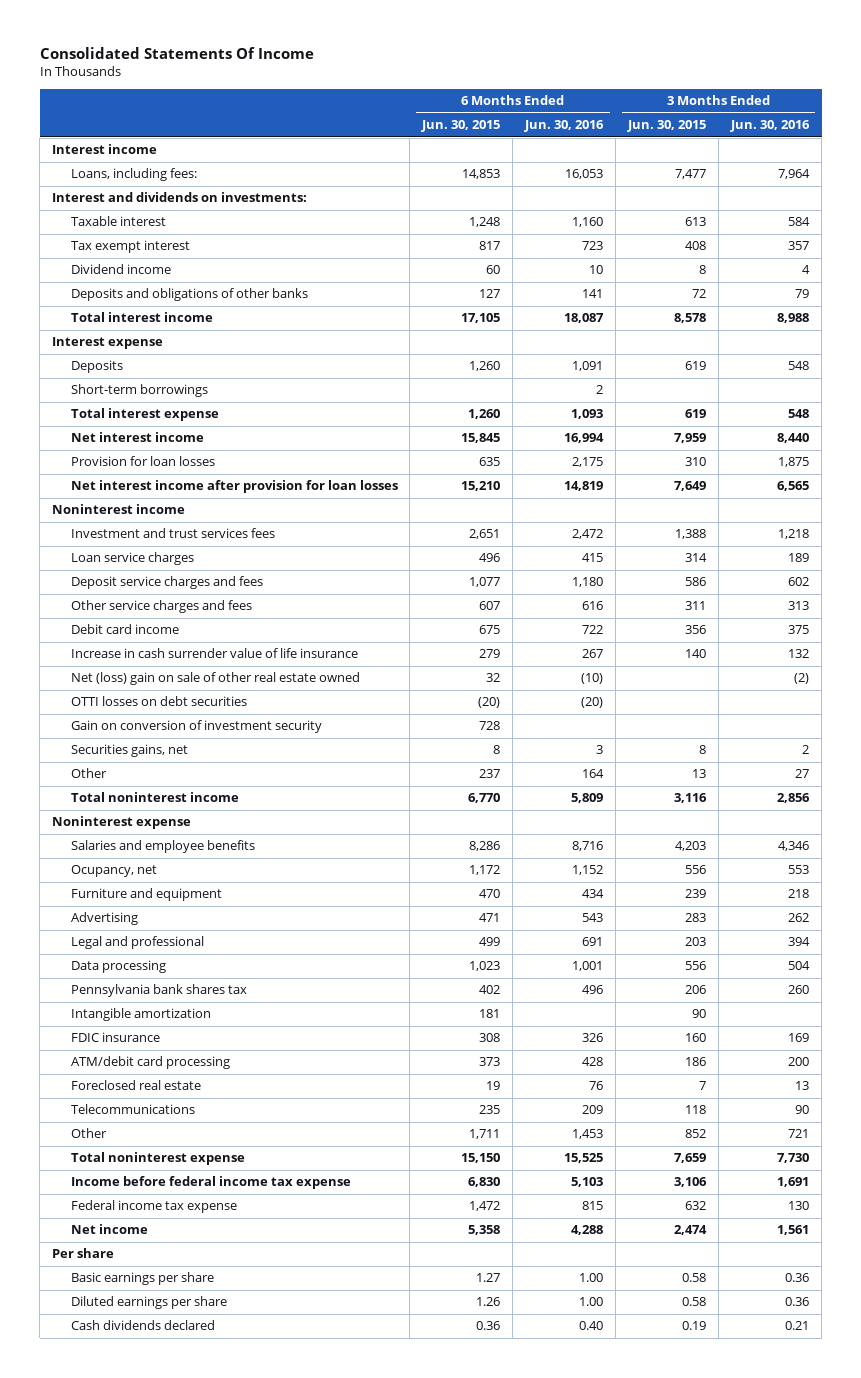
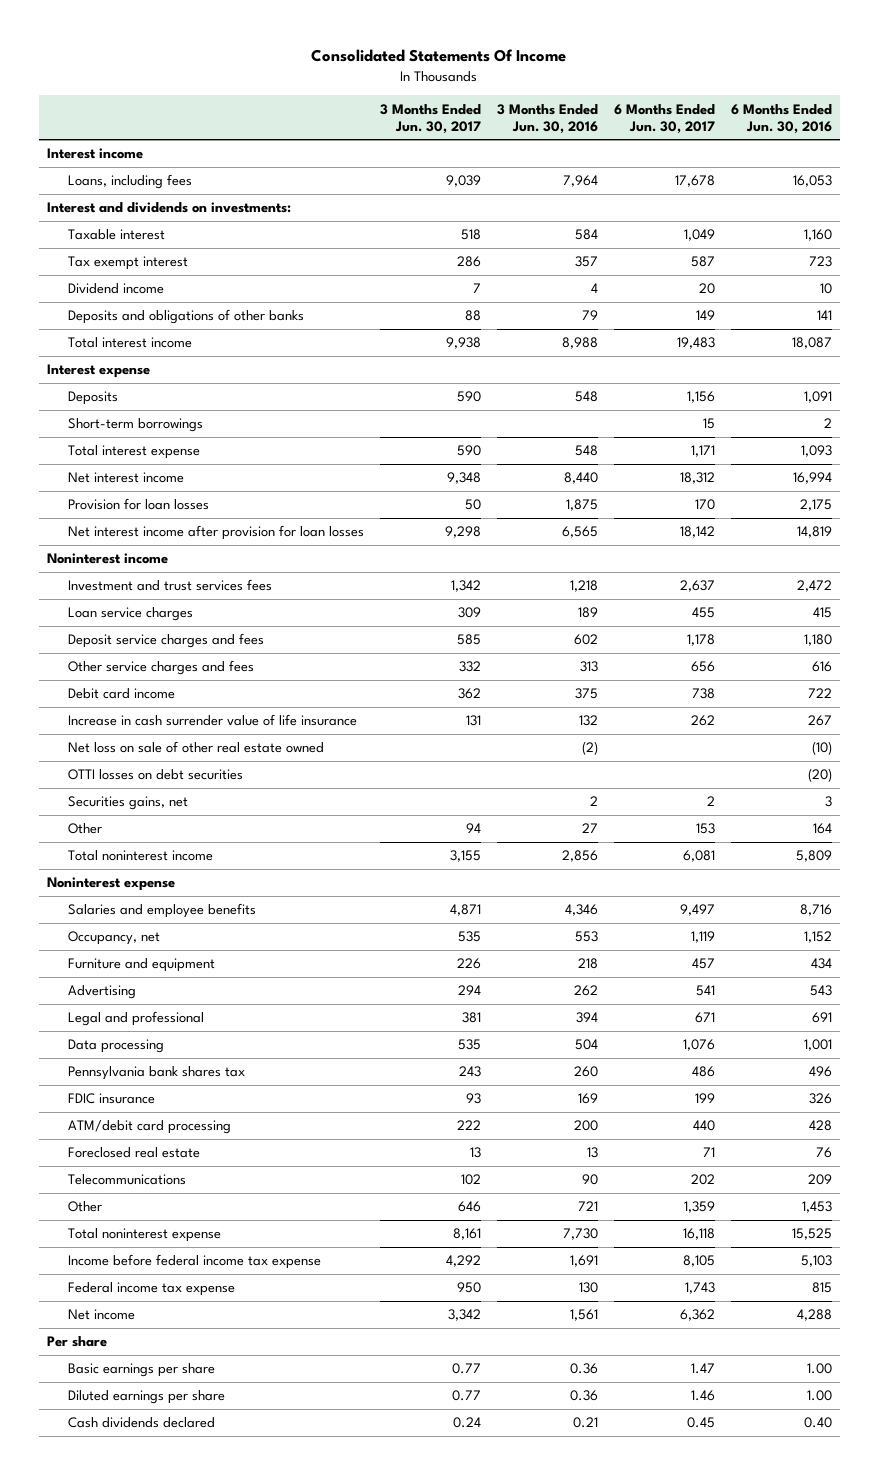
[421,120,501,133] Jun. 30, 2015 -> none
[627,120,707,133] Jun. 30, 2015 -> none
none -> [379,103,481,134] 3 Months Ended Jun. 30, 2017
none -> [613,103,715,134] 6 Months Ended Jun. 30, 2017
[70,168,197,182] Loans, including fees: -> [67,174,192,190] Loans, including fees
[70,672,360,686] Net (loss) gain on sale of other real estate owned -> [67,741,324,754] Net loss on sale of other real estate owned
[70,720,322,734] Gain on conversion of investment security -> none
[70,865,157,878] Ocupancy, net -> [67,931,160,946] Occupancy, net
[70,1008,211,1022] Intangible amortization -> none

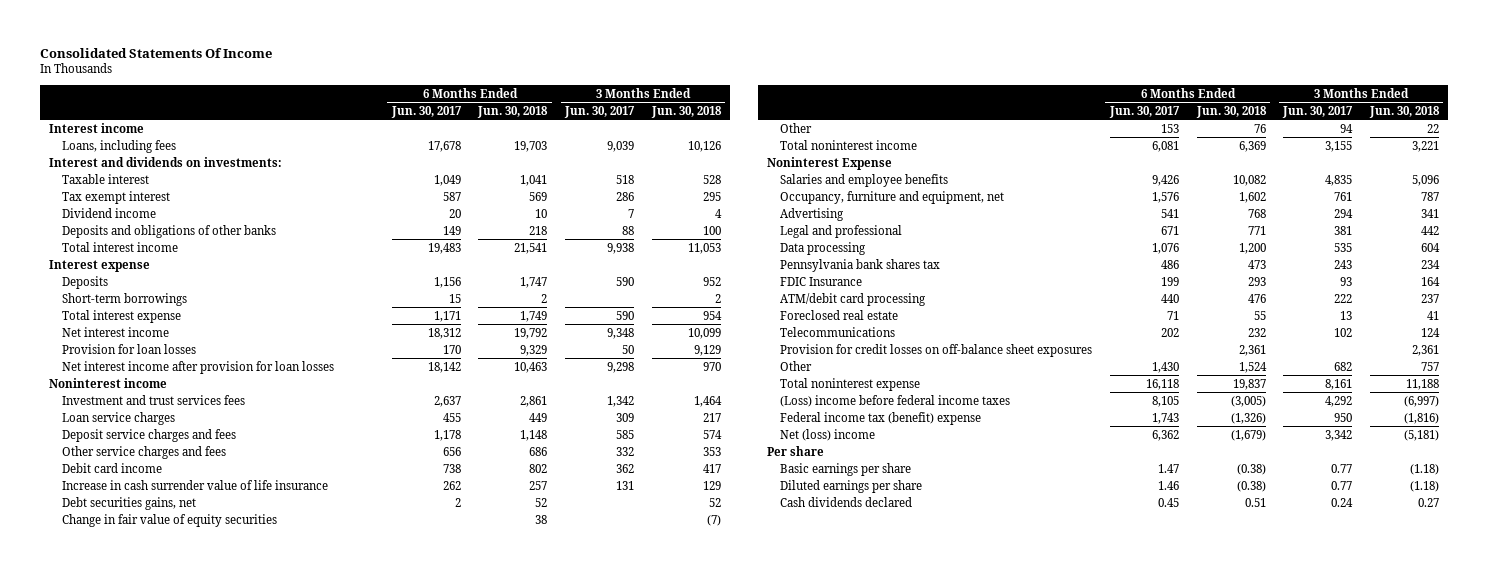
[496,103,598,134] 3 Months Ended Jun. 30, 2016 -> none
[730,103,832,134] 6 Months Ended Jun. 30, 2016 -> none
none -> [477,105,549,118] Jun. 30, 2018
none -> [650,105,722,118] Jun. 30, 2018
[67,741,324,754] Net loss on sale of other real estate owned -> none
[67,769,243,781] OTTI losses on debt securities -> none
[67,796,188,811] Securities gains, net -> [61,496,196,510] Debt securities gains, net
none -> [61,513,277,527] Change in fair value of equity securities
[67,931,160,946] Occupancy, net -> none
[46,877,175,892] Noninterest expense -> [767,156,893,170] Noninterest Expense
[449,904,481,917] 4,871 -> [1325,174,1353,186] 4,835
[679,904,715,917] 9,497 -> [1151,174,1179,186] 9,426
[67,958,215,973] Furniture and equipment -> [780,190,1005,204] Occupancy, furniture and equipment, net
[456,958,481,970] 226 -> [1334,191,1353,201] 761
[691,958,715,970] 457 -> [1151,191,1179,203] 1,576
[67,1093,155,1105] FDIC insurance -> [780,276,863,286] FDIC Insurance
none -> [780,343,1093,357] Provision for credit losses on off-balance sheet exposures
[457,1201,481,1213] 646 -> [1334,361,1353,371] 682
[683,1201,715,1214] 1,359 -> [1151,361,1179,373] 1,430
[67,1254,321,1270] Income before federal income tax expense -> [780,394,1011,407] (Loss) income before federal income taxes
[67,1282,235,1297] Federal income tax expense -> [780,411,982,425] Federal income tax (benefit) expense
[67,1309,135,1321] Net income -> [780,428,876,441] Net (loss) income

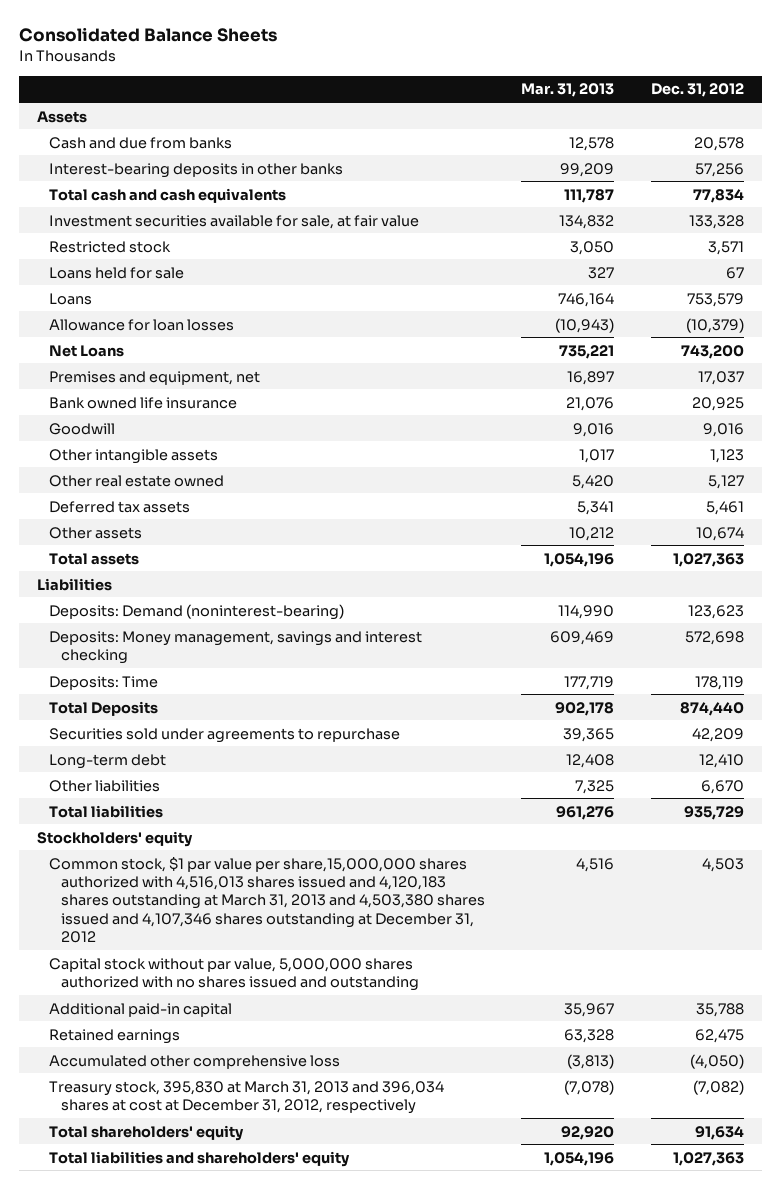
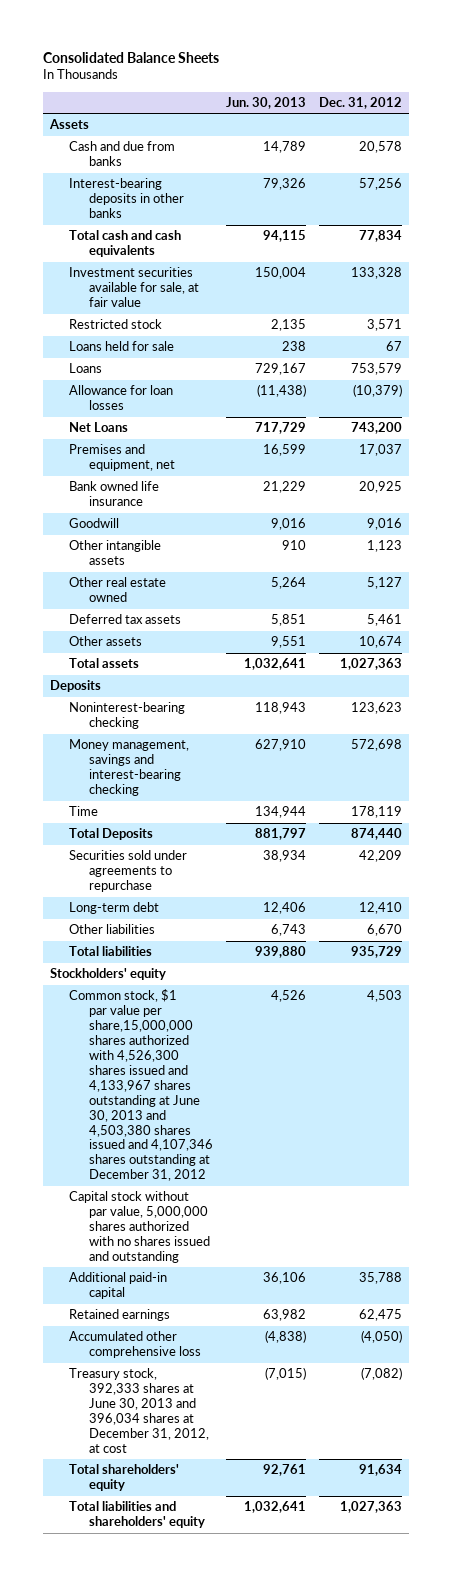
[521,83,615,98] Mar. 31, 2013 -> none
none -> [225,96,306,109] Jun. 30, 2013
[37,577,113,591] Liabilities -> none
none -> [49,680,101,693] Deposits
[48,603,344,620] Deposits: Demand (noninterest-bearing) -> [69,702,186,730] Noninterest-bearing checking
[48,630,422,664] Deposits: Money management, savings and interest checking -> [69,739,190,797] Money management, savings and interest-bearing checking
[48,675,158,690] Deposits: Time -> [69,806,99,817] Time
[48,856,485,944] Common stock, $1 par value per share,15,000,000 shares authorized with 4,516,013 shares issued and 4,120,183 shares outstanding at March 31, 2013 and 4,503,380 shares issued and 4,107,346 shares outstanding at December 31, 2012 -> [69,989,213,1182] Common stock, $1 par value per share,15,000,000 shares authorized with 4,526,300 shares issued and 4,133,967 shares outstanding at June 30, 2013 and 4,503,380 shares issued and 4,107,346 shares outstanding at December 31, 2012
[48,1080,444,1114] Treasury stock, 395,830 at March 31, 2013 and 396,034 shares at cost at December 31, 2012, respectively -> [69,1368,209,1453] Treasury stock, 392,333 shares at June 30, 2013 and 396,034 shares at December 31, 2012, at cost

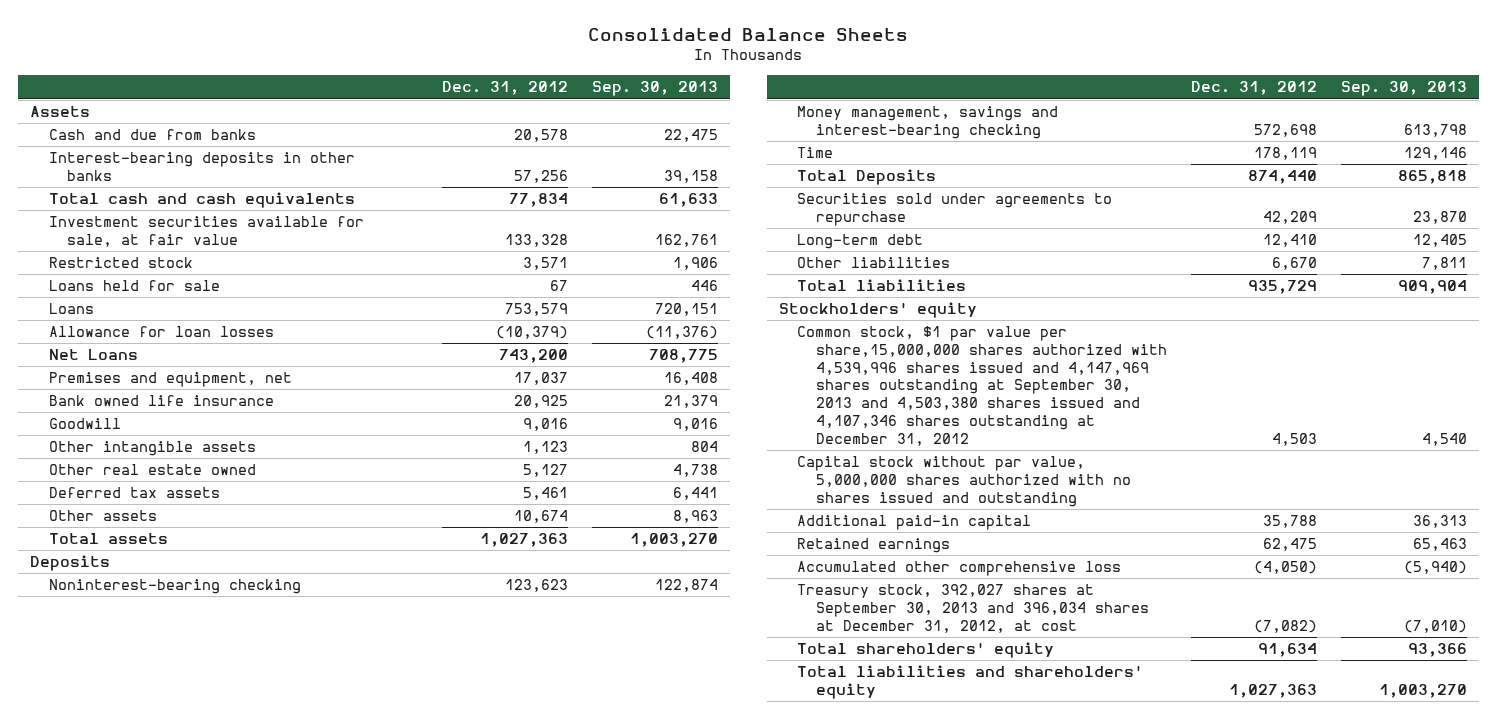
[225,96,306,109] Jun. 30, 2013 -> none
none -> [592,81,719,97] Sep. 30, 2013
[69,989,213,1182] Common stock, $1 par value per share,15,000,000 shares authorized with 4,526,300 shares issued and 4,133,967 shares outstanding at June 30, 2013 and 4,503,380 shares issued and 4,107,346 shares outstanding at December 31, 2012 -> [797,326,1168,446] Common stock, $1 par value per share,15,000,000 shares authorized with 4,539,996 shares issued and 4,147,969 shares outstanding at September 30, 2013 and 4,503,380 shares issued and 4,107,346 shares outstanding at December 31, 2012
[69,1368,209,1453] Treasury stock, 392,333 shares at June 30, 2013 and 396,034 shares at December 31, 2012, at cost -> [797,584,1150,633] Treasury stock, 392,027 shares at September 30, 2013 and 396,034 shares at December 31, 2012, at cost

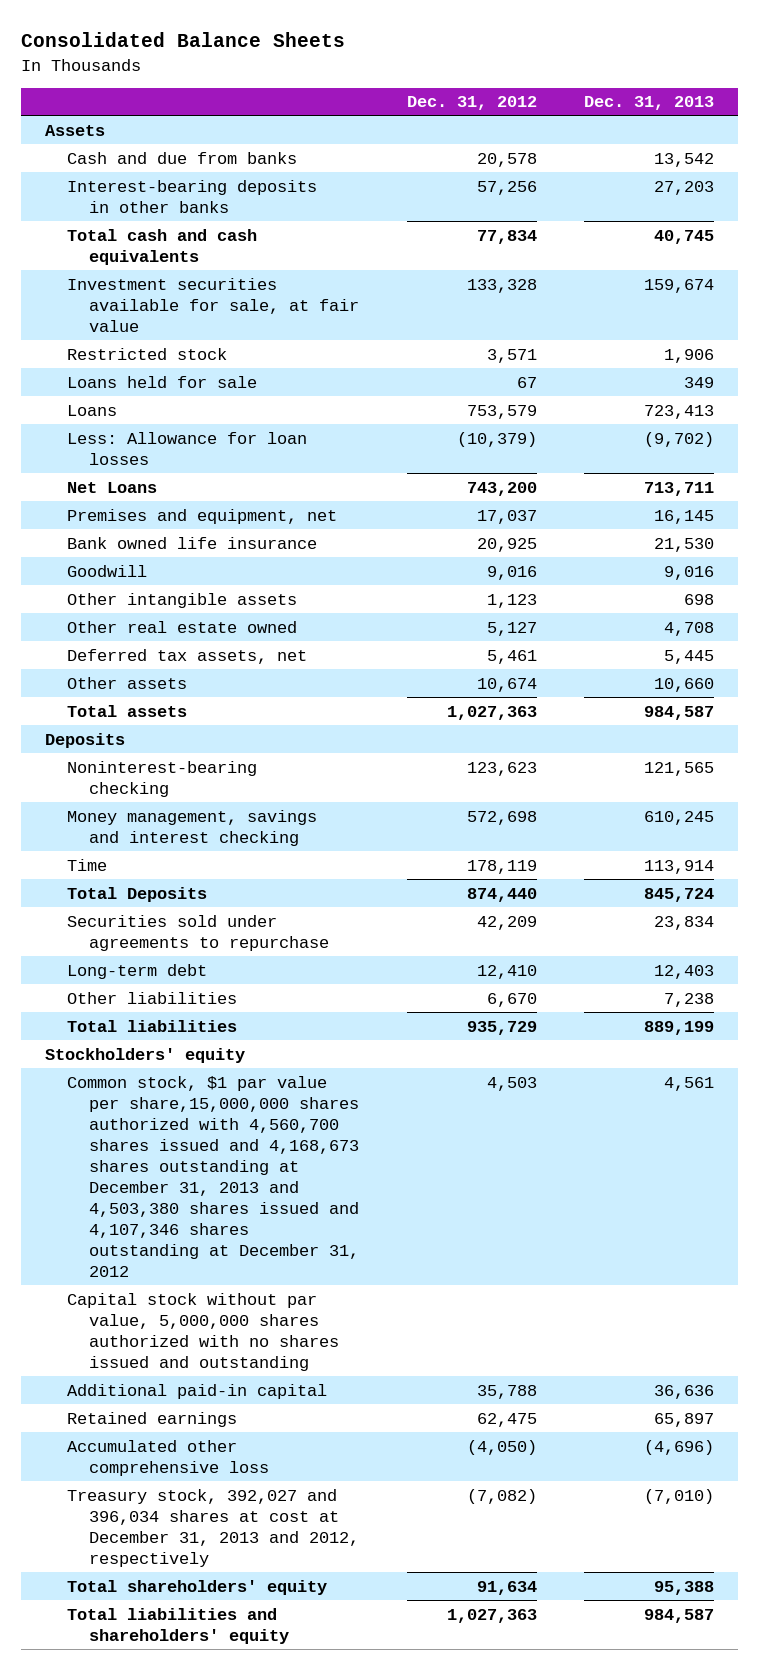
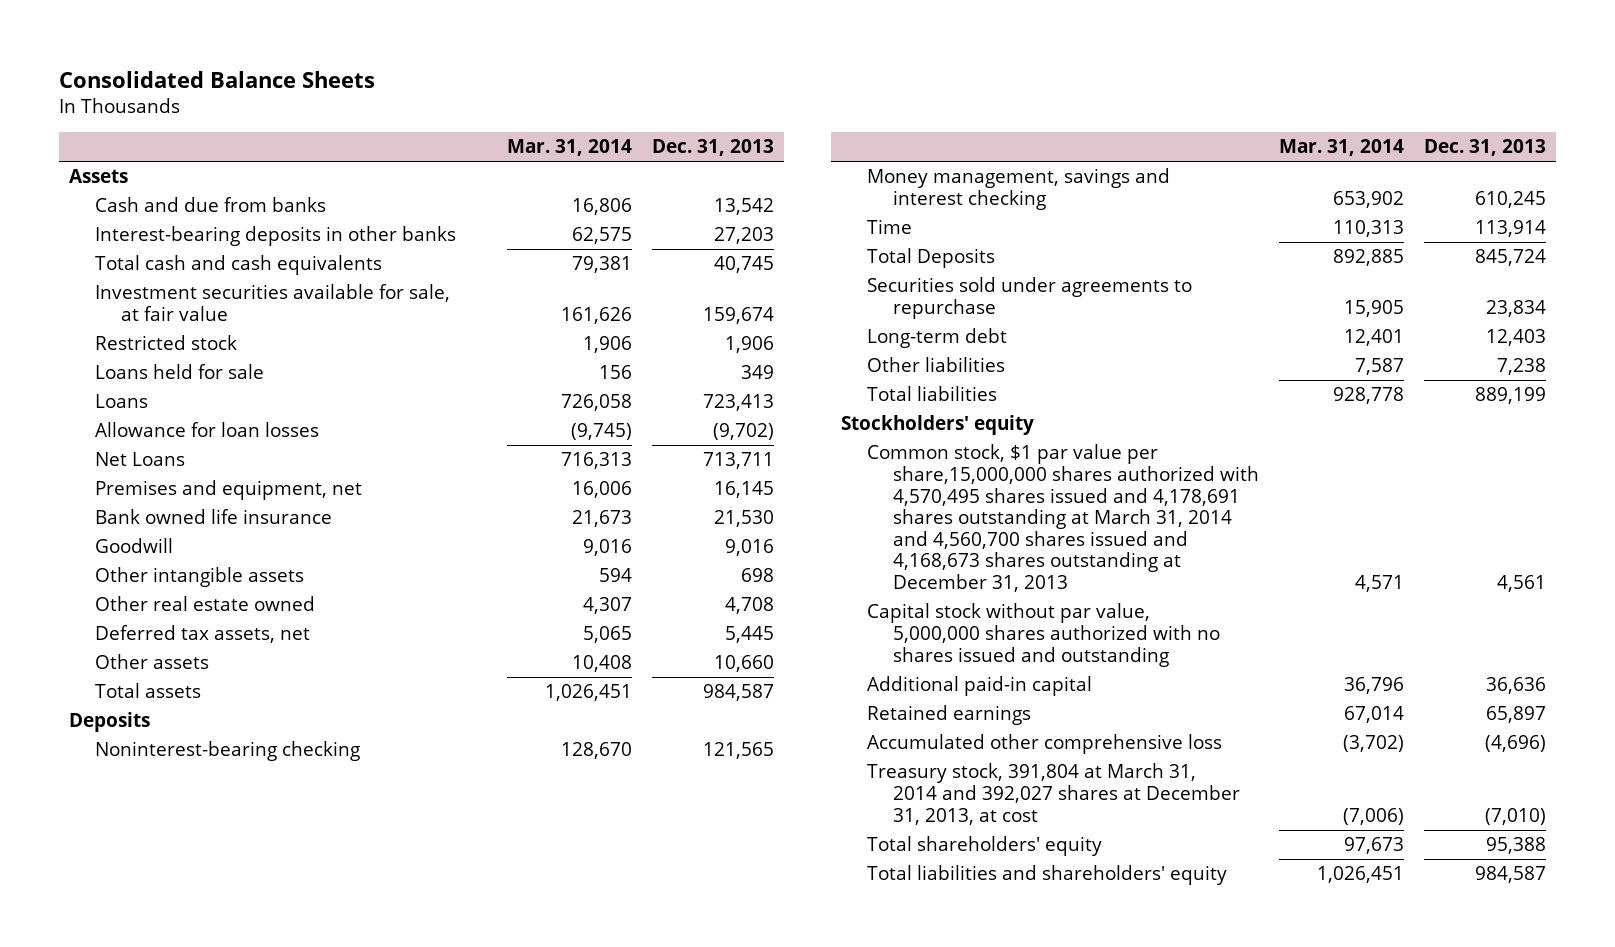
[406,96,537,111] Dec. 31, 2012 -> none
none -> [506,139,632,157] Mar. 31, 2014
[67,431,308,465] Less: Allowance for loan losses -> [95,422,320,438] Allowance for loan losses
[67,1075,360,1277] Common stock, $1 par value per share,15,000,000 shares authorized with 4,560,700 shares issued and 4,168,673 shares outstanding at December 31, 2013 and 4,503,380 shares issued and 4,107,346 shares outstanding at December 31, 2012 -> [866,444,1259,593] Common stock, $1 par value per share,15,000,000 shares authorized with 4,570,495 shares issued and 4,178,691 shares outstanding at March 31, 2014 and 4,560,700 shares issued and 4,168,673 shares outstanding at December 31, 2013
[67,1488,360,1567] Treasury stock, 392,027 and 396,034 shares at cost at December 31, 2013 and 2012, respectively -> [866,763,1240,825] Treasury stock, 391,804 at March 31, 2014 and 392,027 shares at December 31, 2013, at cost

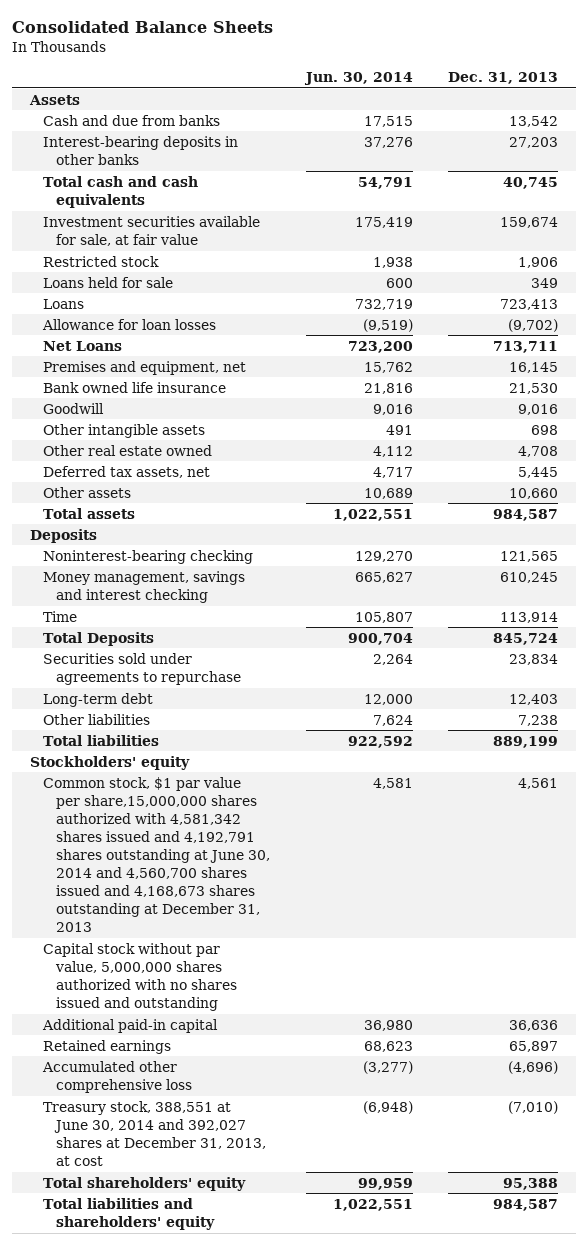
[506,139,632,157] Mar. 31, 2014 -> none
none -> [303,72,413,86] Jun. 30, 2014
[866,444,1259,593] Common stock, $1 par value per share,15,000,000 shares authorized with 4,570,495 shares issued and 4,178,691 shares outstanding at March 31, 2014 and 4,560,700 shares issued and 4,168,673 shares outstanding at December 31, 2013 -> [42,776,271,933] Common stock, $1 par value per share,15,000,000 shares authorized with 4,581,342 shares issued and 4,192,791 shares outstanding at June 30, 2014 and 4,560,700 shares issued and 4,168,673 shares outstanding at December 31, 2013
[866,763,1240,825] Treasury stock, 391,804 at March 31, 2014 and 392,027 shares at December 31, 2013, at cost -> [42,1100,267,1167] Treasury stock, 388,551 at June 30, 2014 and 392,027 shares at December 31, 2013, at cost

